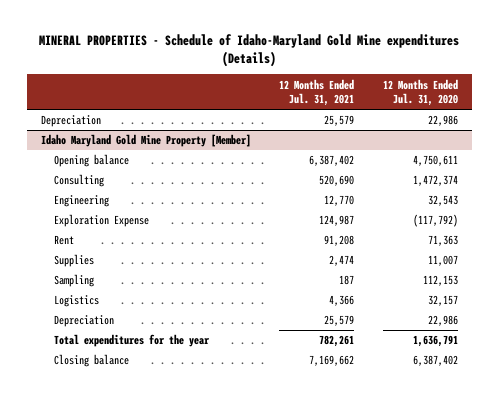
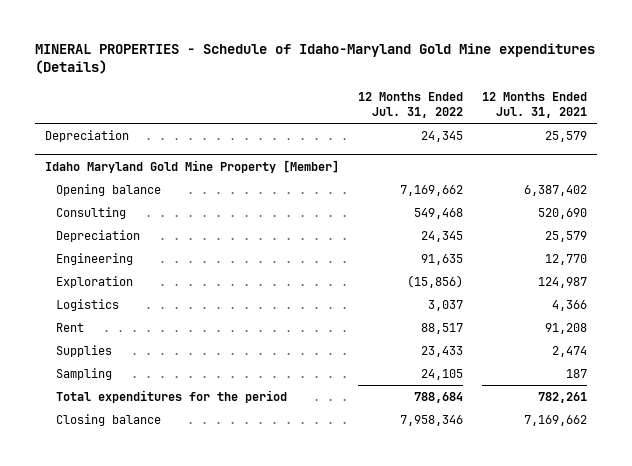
[382,78,458,107] 12 Months Ended Jul. 31, 2020 -> none
none -> [358,91,464,118] 12 Months Ended Jul. 31, 2022
[53,315,114,328] Depreciation -> [55,230,140,243] Depreciation
[53,214,149,228] Exploration Expense -> [55,276,133,289] Exploration
[53,295,99,308] Logistics -> [55,299,119,312] Logistics
[53,334,210,348] Total expenditures for the year -> [55,390,287,404] Total expenditures for the period

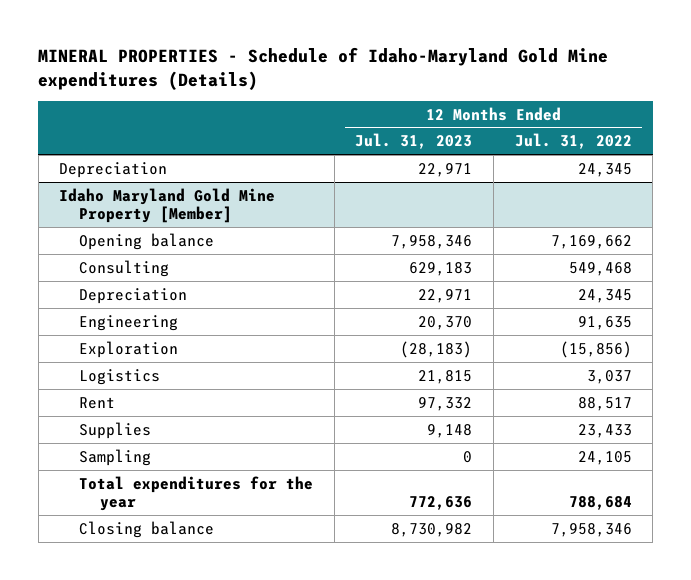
[482,91,588,118] 12 Months Ended Jul. 31, 2021 -> none
none -> [355,133,473,150] Jul. 31, 2023
[55,390,287,404] Total expenditures for the period -> [79,475,314,511] Total expenditures for the year

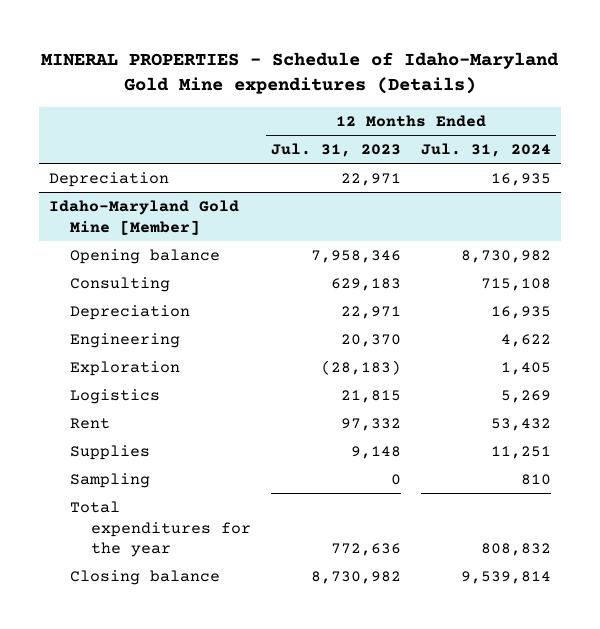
[514,133,632,150] Jul. 31, 2022 -> none
none -> [421,143,552,158] Jul. 31, 2024
[59,187,276,223] Idaho Maryland Gold Mine Property [Member] -> [48,199,239,235] Idaho-Maryland Gold Mine [Member]

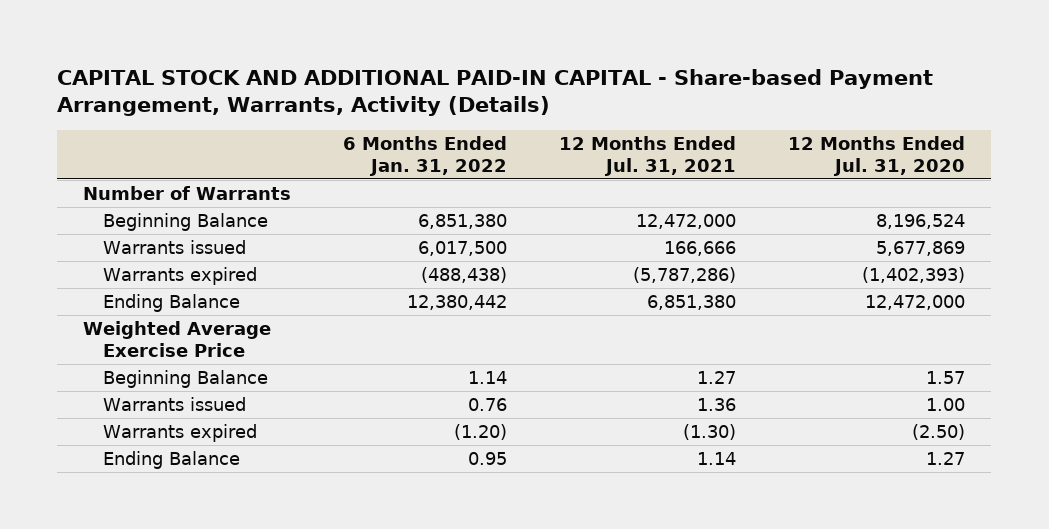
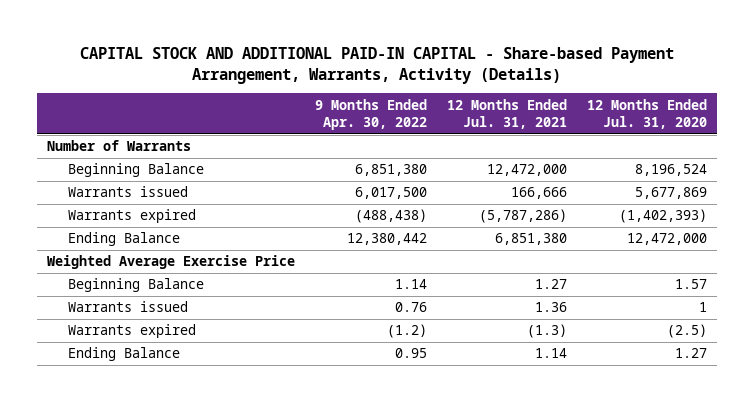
[343,136,508,176] 6 Months Ended Jan. 31, 2022 -> none
none -> [315,98,428,130] 9 Months Ended Apr. 30, 2022
[926,398,966,412] 1.00 -> [698,302,707,313] 1
[683,424,737,441] (1.30) -> [526,324,567,339] (1.3)
[912,424,966,441] (2.50) -> [666,324,707,339] (2.5)

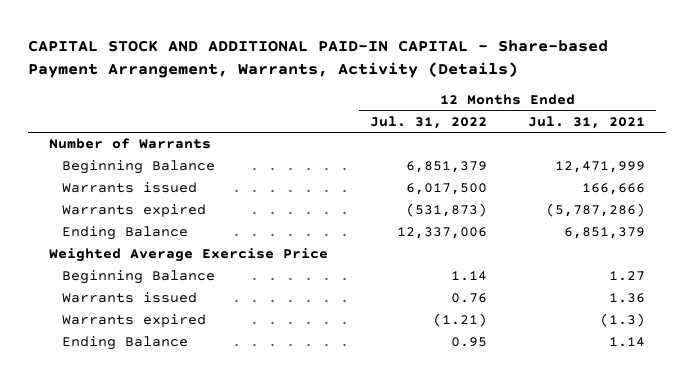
[315,98,428,130] 9 Months Ended Apr. 30, 2022 -> none
[586,98,707,129] 12 Months Ended Jul. 31, 2020 -> none
none -> [369,115,487,129] Jul. 31, 2022
[486,164,567,177] 12,472,000 -> [555,161,646,174] 12,471,999
[494,233,567,246] 6,851,380 -> [564,227,646,240] 6,851,379

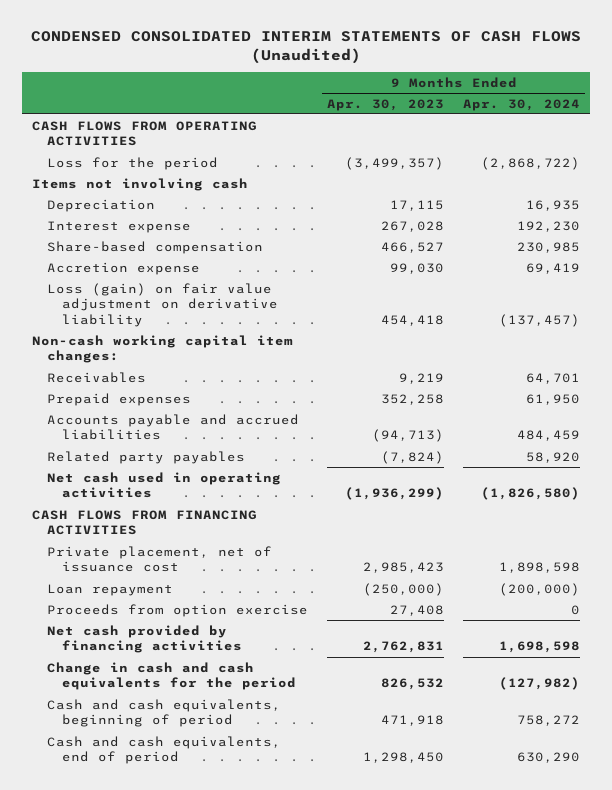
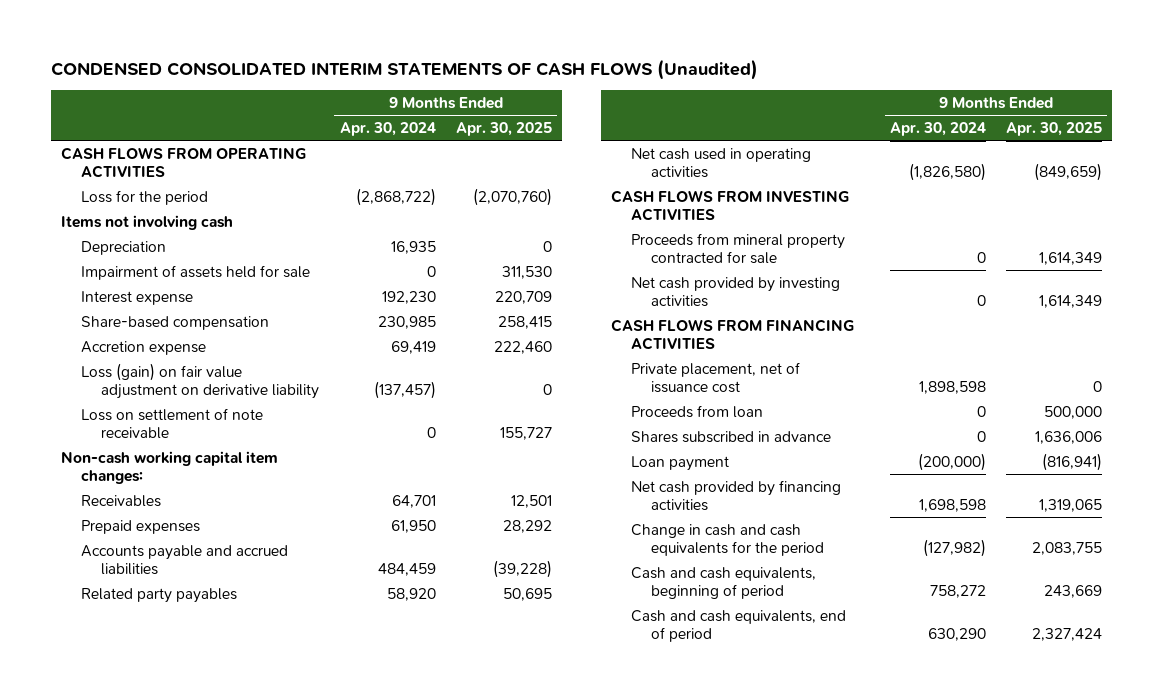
[327,98,445,111] Apr. 30, 2023 -> none
none -> [455,122,552,137] Apr. 30, 2025
none -> [81,264,311,280] Impairment of assets held for sale
none -> [81,407,264,439] Loss on settlement of note receivable
none -> [611,189,850,221] CASH FLOWS FROM INVESTING ACTIVITIES
none -> [631,232,846,264] Proceeds from mineral property contracted for sale
none -> [631,276,841,307] Net cash provided by investing activities
[46,603,308,617] Proceeds from option exercise -> none
none -> [631,404,764,418] Proceeds from loan
none -> [631,430,832,443] Shares subscribed in advance
[46,583,173,596] Loan repayment -> [631,455,730,471] Loan payment

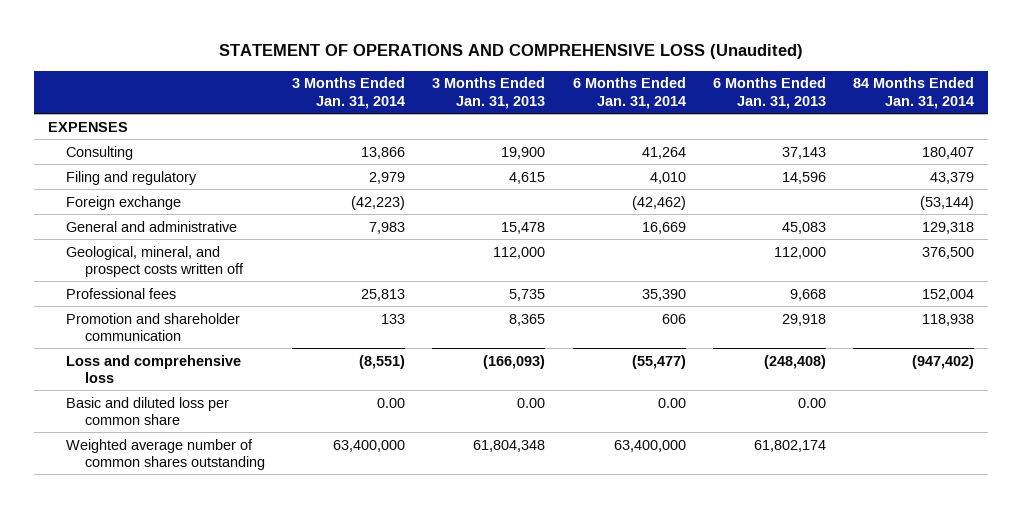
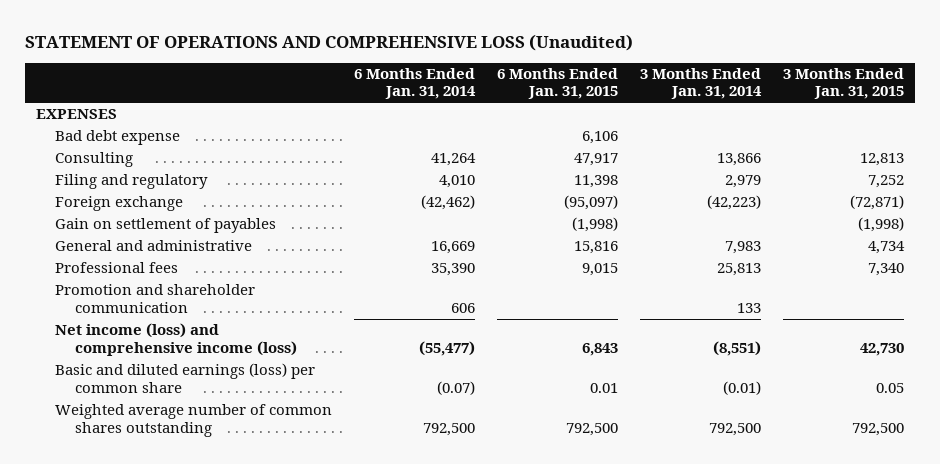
[432,77,546,109] 3 Months Ended Jan. 31, 2013 -> none
[713,77,827,109] 6 Months Ended Jan. 31, 2013 -> none
[853,77,975,109] 84 Months Ended Jan. 31, 2014 -> none
none -> [497,67,619,100] 6 Months Ended Jan. 31, 2015
none -> [783,67,905,100] 3 Months Ended Jan. 31, 2015
none -> [55,130,181,146] Bad debt expense
none -> [55,218,277,234] Gain on settlement of payables
[66,245,244,277] Geological, mineral, and prospect costs written off -> none
[66,354,242,383] Loss and comprehensive loss -> [55,323,297,356] Net income (loss) and comprehensive income (loss)
[66,396,230,425] Basic and diluted loss per common share -> [55,363,316,393] Basic and diluted earnings (loss) per common share
[376,397,405,408] 0.00 -> [723,380,762,395] (0.01)
[657,397,686,408] 0.00 -> [437,380,476,395] (0.07)
[332,439,405,452] 63,400,000 -> [709,422,762,436] 792,500
[613,439,686,452] 63,400,000 -> [423,422,476,436] 792,500

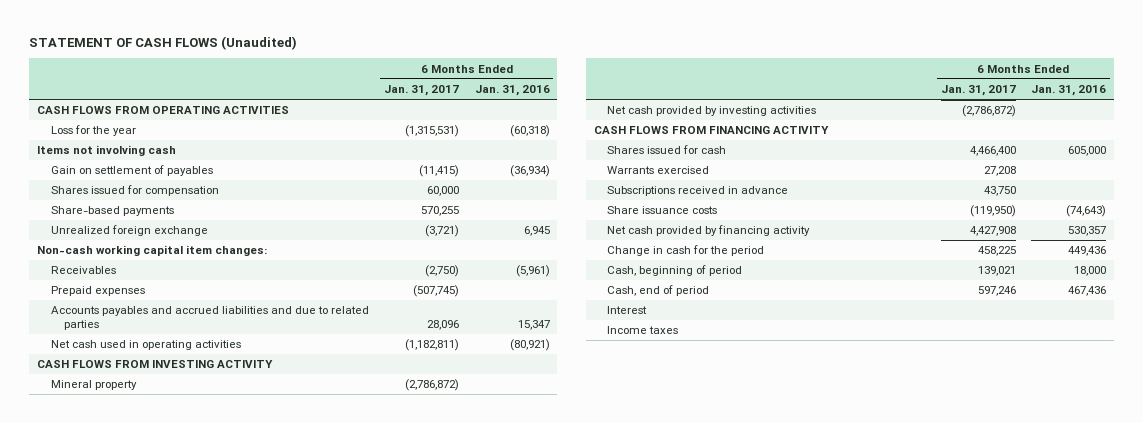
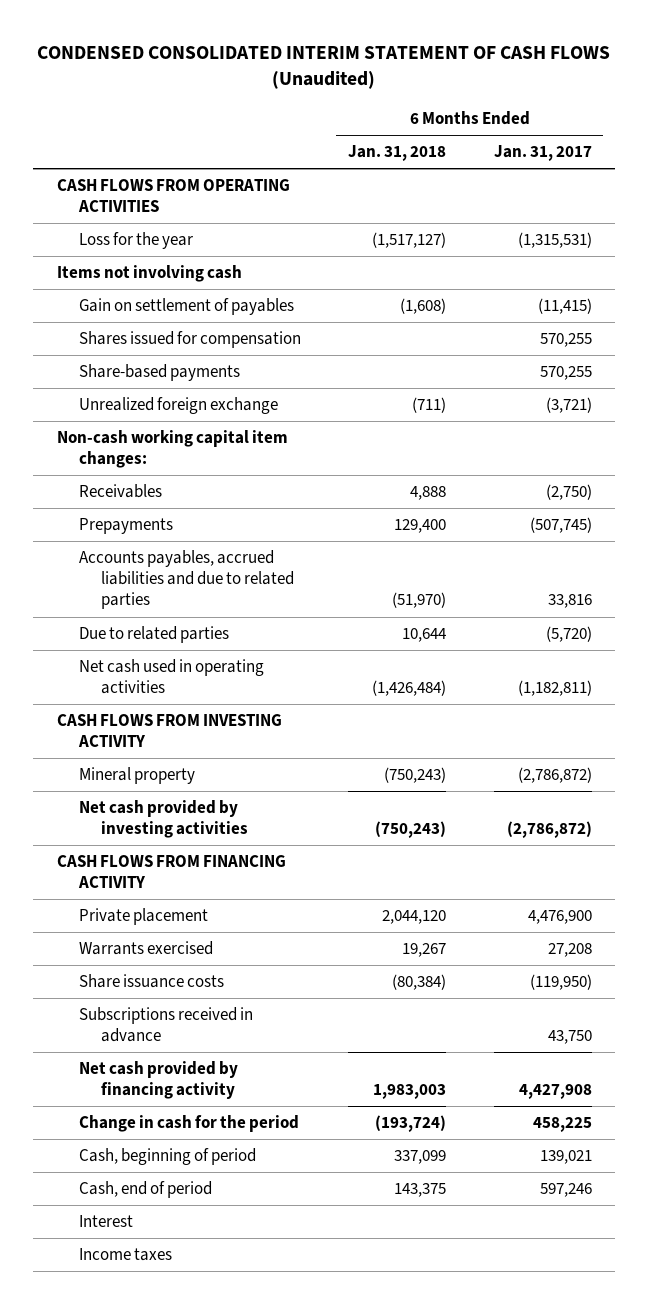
[29,35,298,50] STATEMENT OF CASH FLOWS (Unaudited) -> [37,46,611,90] CONDENSED CONSOLIDATED INTERIM STATEMENT OF CASH FLOWS (Unaudited)
[474,84,550,96] Jan. 31, 2016 -> none
none -> [348,145,447,162] Jan. 31, 2018
[427,186,460,197] 60,000 -> [539,333,592,348] 570,255
[50,286,145,297] Prepaid expenses -> [78,518,173,535] Prepayments
[50,306,369,331] Accounts payables and accrued liabilities and due to related parties -> [78,550,294,610] Accounts payables, accrued liabilities and due to related parties
[427,320,460,331] 28,096 -> [547,594,592,609] 33,816
none -> [78,626,229,644] Due to related parties
[607,145,727,155] Shares issued for cash -> none
none -> [78,908,208,926] Private placement
[607,186,789,197] Subscriptions received in advance -> [78,1007,253,1043] Subscriptions received in advance

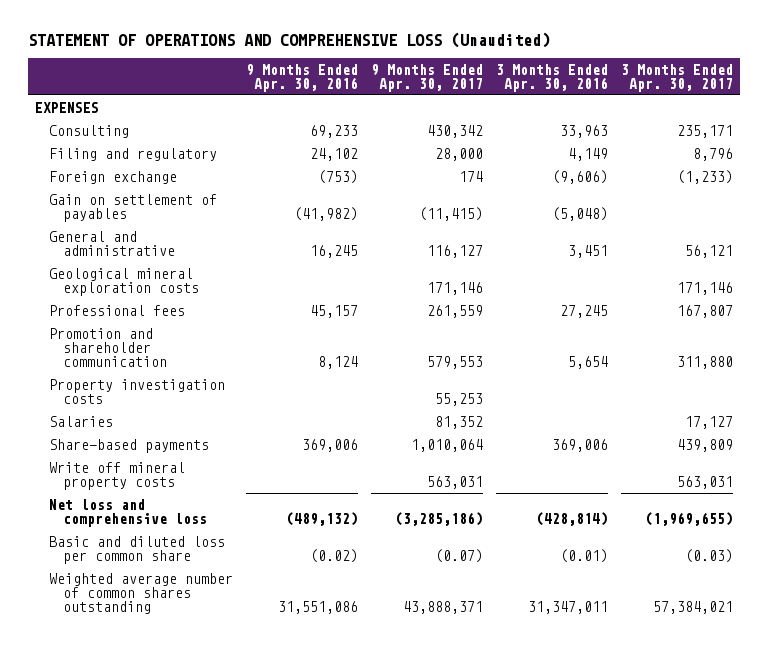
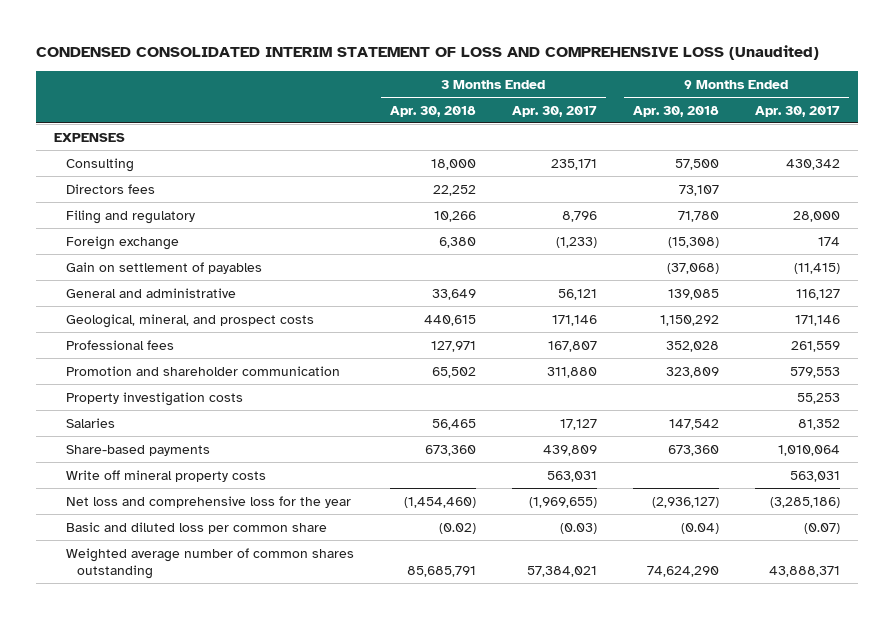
[28,32,551,49] STATEMENT OF OPERATIONS AND COMPREHENSIVE LOSS (Unaudited) -> [35,45,819,61] CONDENSED CONSOLIDATED INTERIM STATEMENT OF LOSS AND COMPREHENSIVE LOSS (Unaudited)
[246,63,359,92] 9 Months Ended Apr. 30, 2016 -> none
[496,63,609,92] 3 Months Ended Apr. 30, 2016 -> none
none -> [389,105,476,117] Apr. 30, 2018
none -> [632,105,719,117] Apr. 30, 2018
none -> [65,183,155,194] Directors fees
[48,267,200,296] Geological mineral exploration costs -> [65,313,314,328] Geological, mineral, and prospect costs
[48,498,208,527] Net loss and comprehensive loss -> [65,495,351,508] Net loss and comprehensive loss for the year

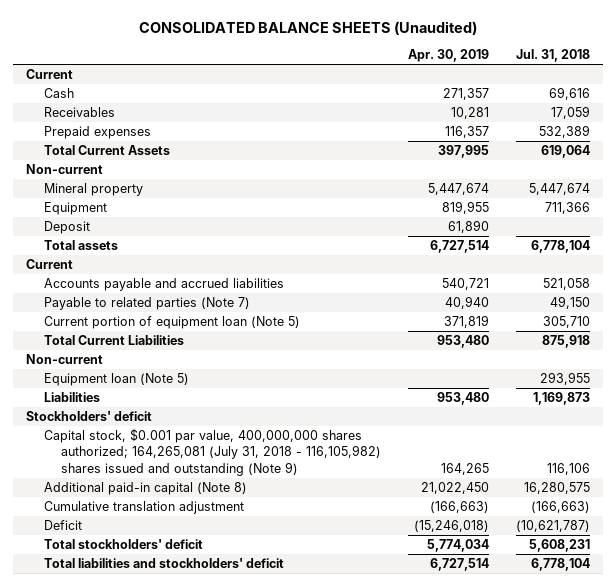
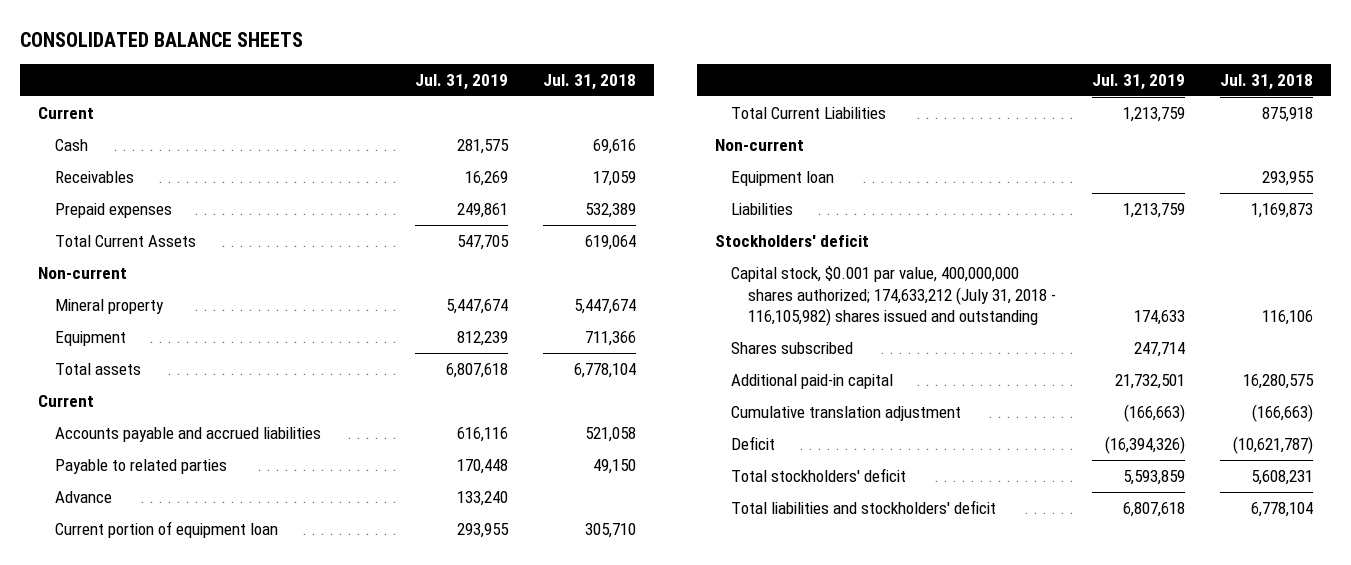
[139,20,478,35] CONSOLIDATED BALANCE SHEETS (Unaudited) -> [20,31,304,47] CONSOLIDATED BALANCE SHEETS
[407,49,489,63] Apr. 30, 2019 -> none
none -> [414,73,508,90] Jul. 31, 2019
[43,221,90,235] Deposit -> none
[43,297,250,311] Payable to related parties (Note 7) -> [54,458,227,474] Payable to related parties
none -> [54,490,112,503] Advance
[43,316,300,330] Current portion of equipment loan (Note 5) -> [54,520,278,538] Current portion of equipment loan
[43,373,189,387] Equipment loan (Note 5) -> [731,170,835,186] Equipment loan
[43,428,382,476] Capital stock, $0.001 par value, 400,000,000 shares authorized; 164,265,081 (July 31, 2018 - 116,105,982) shares issued and outstanding (Note 9) -> [731,265,1057,327] Capital stock, $0.001 par value, 400,000,000 shares authorized; 174,633,212 (July 31, 2018 - 116,105,982) shares issued and outstanding
none -> [731,341,854,354] Shares subscribed
[43,482,247,496] Additional paid-in capital (Note 8) -> [731,373,894,389] Additional paid-in capital

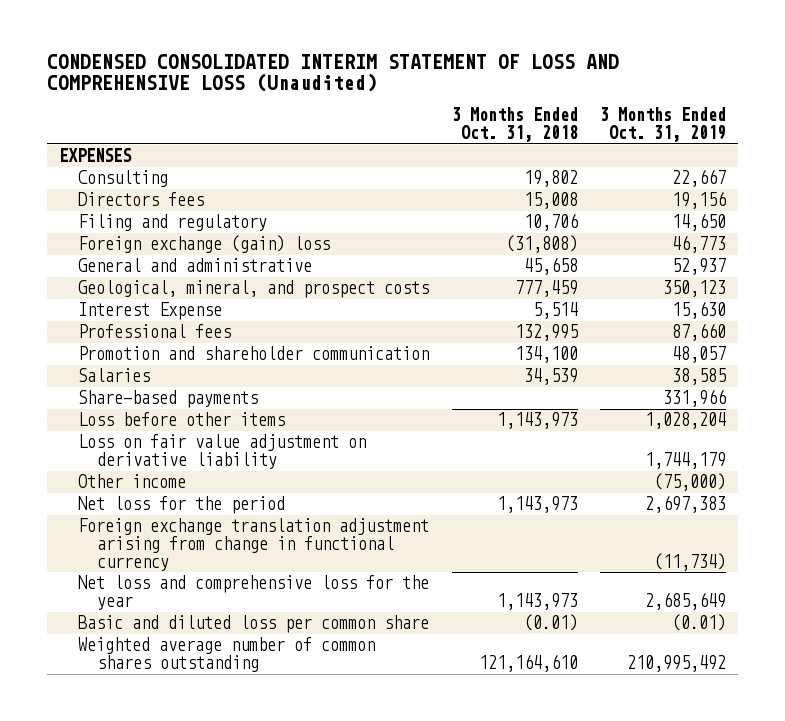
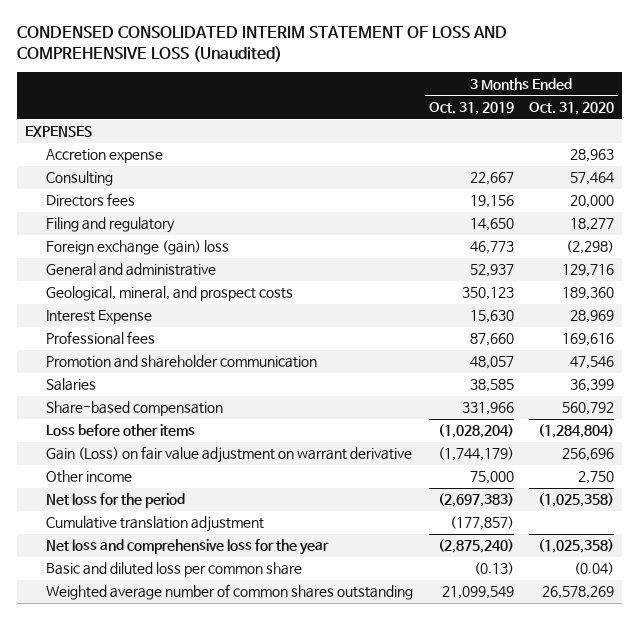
[451,107,578,143] 3 Months Ended Oct. 31, 2018 -> none
none -> [528,101,614,115] Oct. 31, 2020
none -> [46,149,164,164] Accretion expense
[77,518,429,571] Foreign exchange translation adjustment arising from change in functional currency -> none
[77,390,258,409] Share-based payments -> [46,401,224,417] Share-based compensation
[645,412,727,430] 1,028,204 -> [437,424,514,439] (1,028,204)
[77,434,366,470] Loss on fair value adjustment on derivative liability -> [46,446,413,464] Gain (Loss) on fair value adjustment on warrant derivative
[645,452,727,470] 1,744,179 -> [437,447,514,462] (1,744,179)
[654,473,727,492] (75,000) -> [469,471,514,485] 75,000
[645,495,727,514] 2,697,383 -> [437,493,514,508] (2,697,383)
none -> [46,516,265,533] Cumulative translation adjustment
[645,592,727,611] 2,685,649 -> [437,539,514,554] (2,875,240)
[672,614,727,632] (0.01) -> [473,562,514,576] (0.13)
[627,655,727,673] 210,995,492 -> [441,586,514,600] 21,099,549

